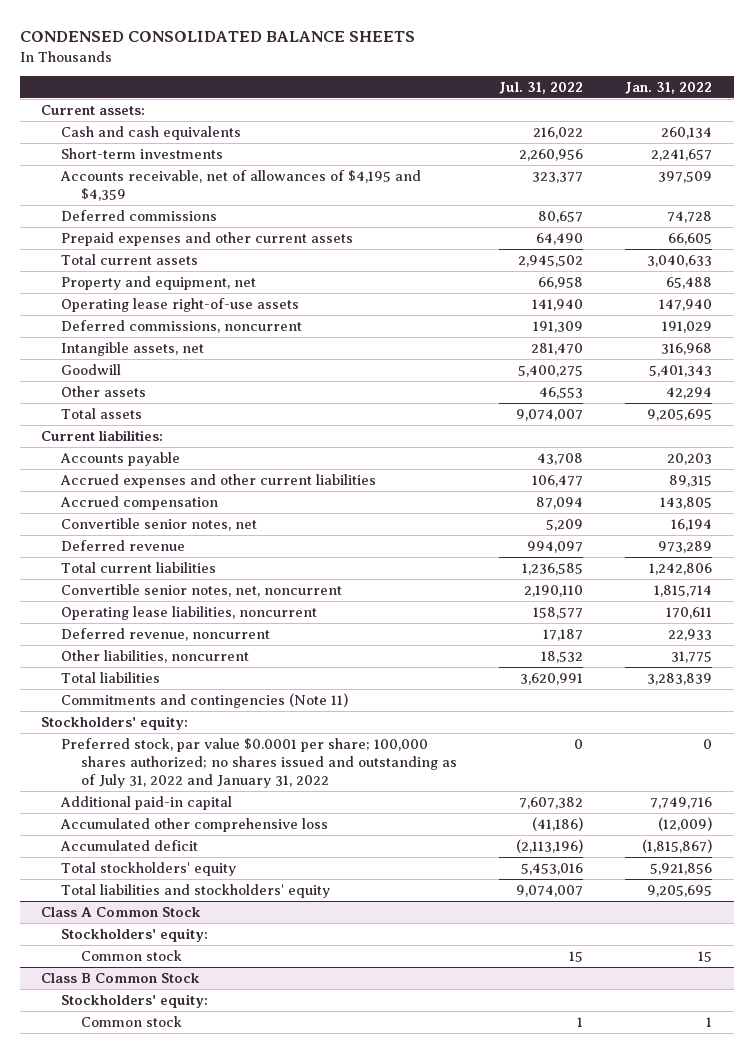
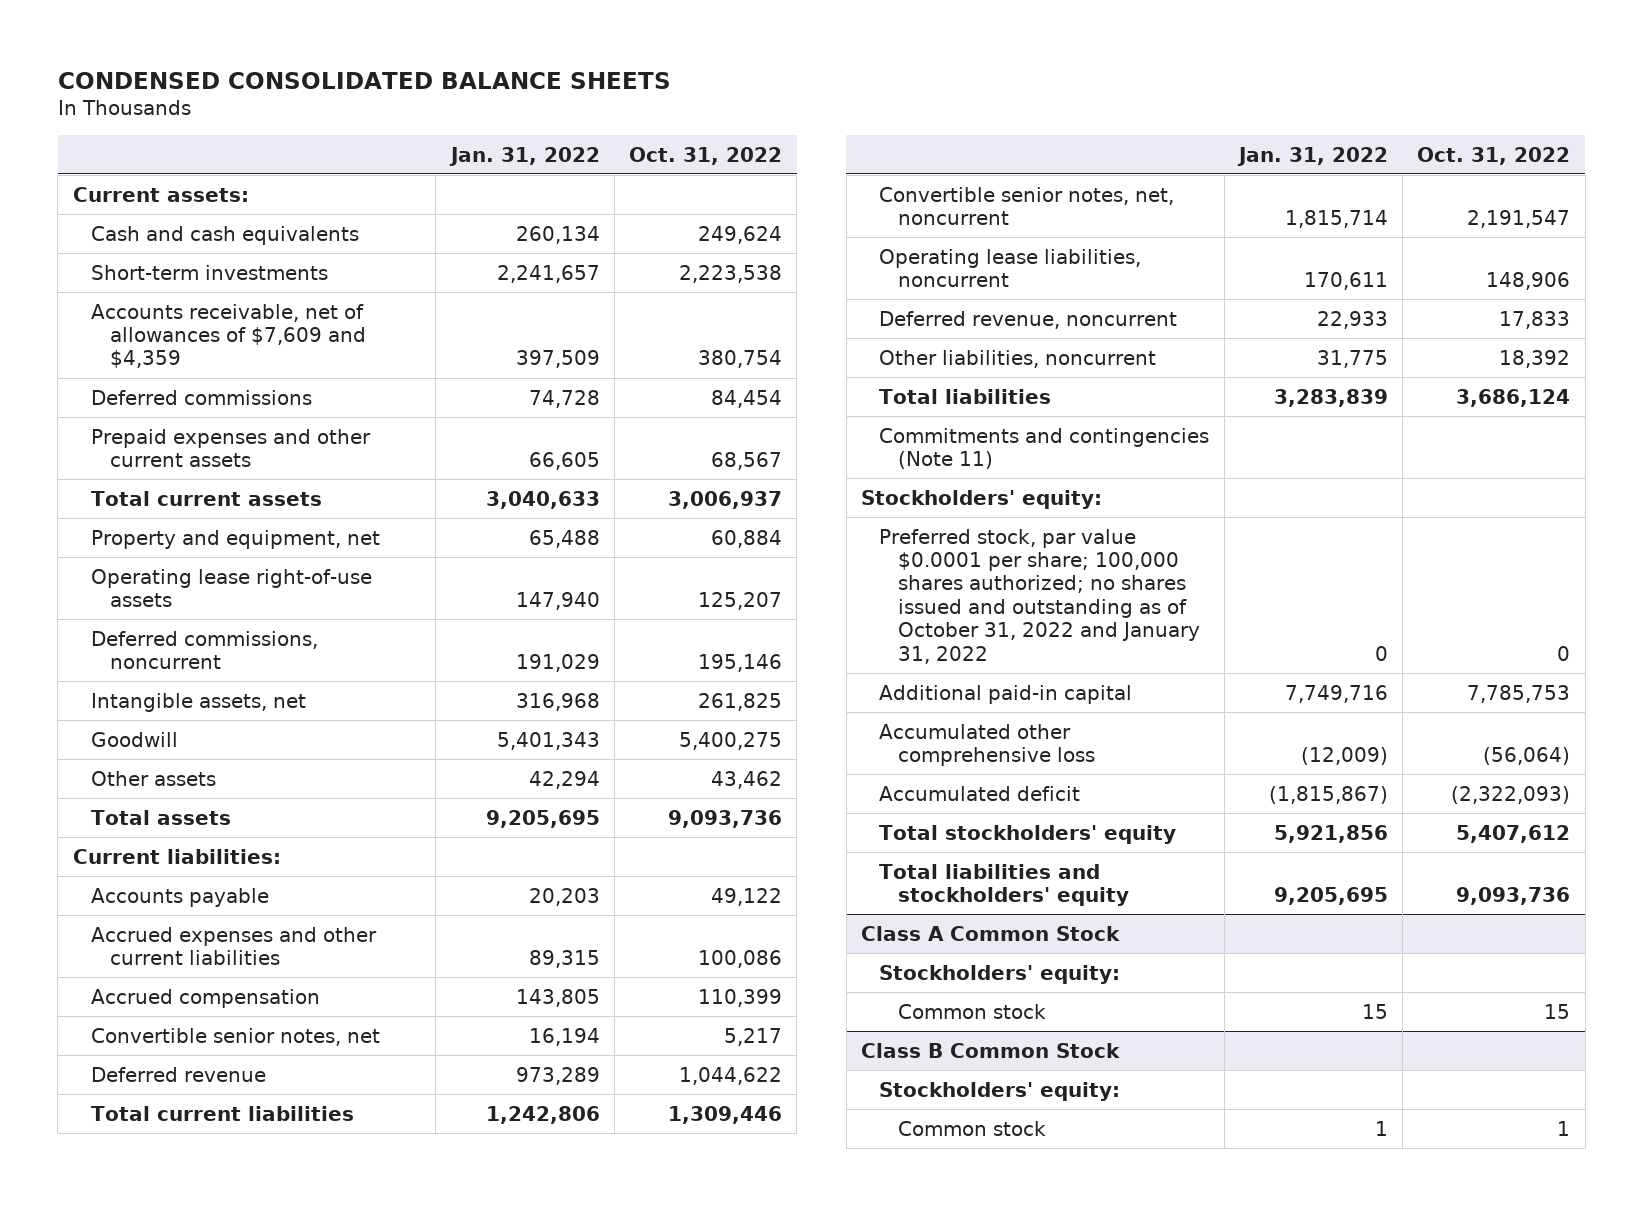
[499,81,584,94] Jul. 31, 2022 -> none
none -> [629,146,783,165] Oct. 31, 2022
[60,169,422,201] Accounts receivable, net of allowances of $4,195 and $4,359 -> [91,303,366,369] Accounts receivable, net of allowances of $7,609 and $4,359
[61,737,458,788] Preferred stock, par value $0.0001 per share; 100,000 shares authorized; no shares issued and outstanding as of July 31, 2022 and January 31, 2022 -> [879,528,1200,664] Preferred stock, par value $0.0001 per share; 100,000 shares authorized; no shares issued and outstanding as of October 31, 2022 and January 31, 2022

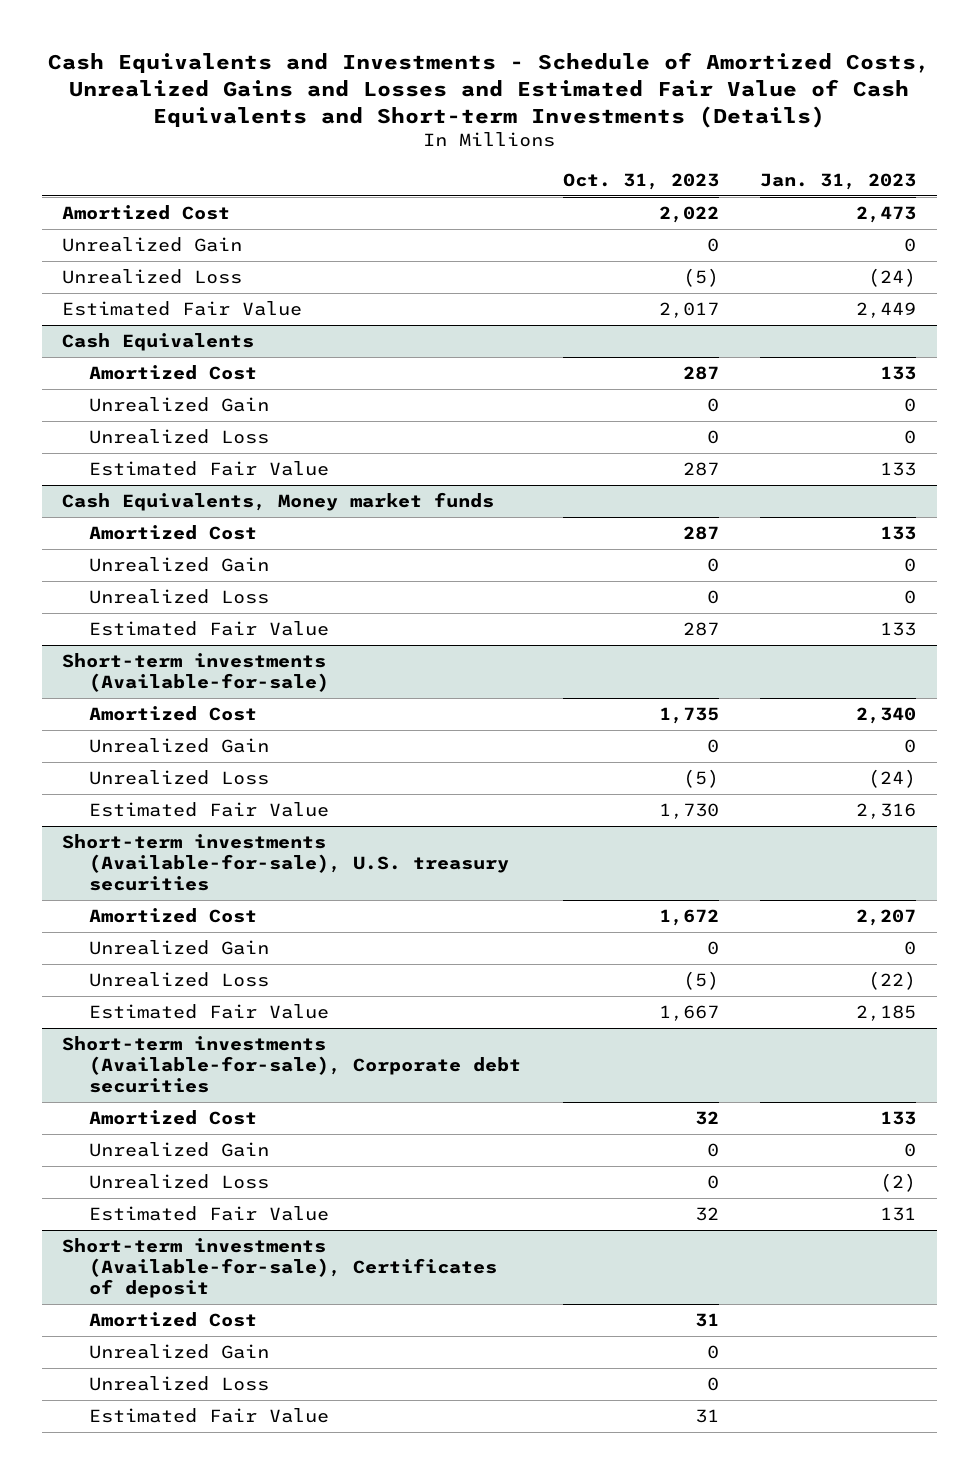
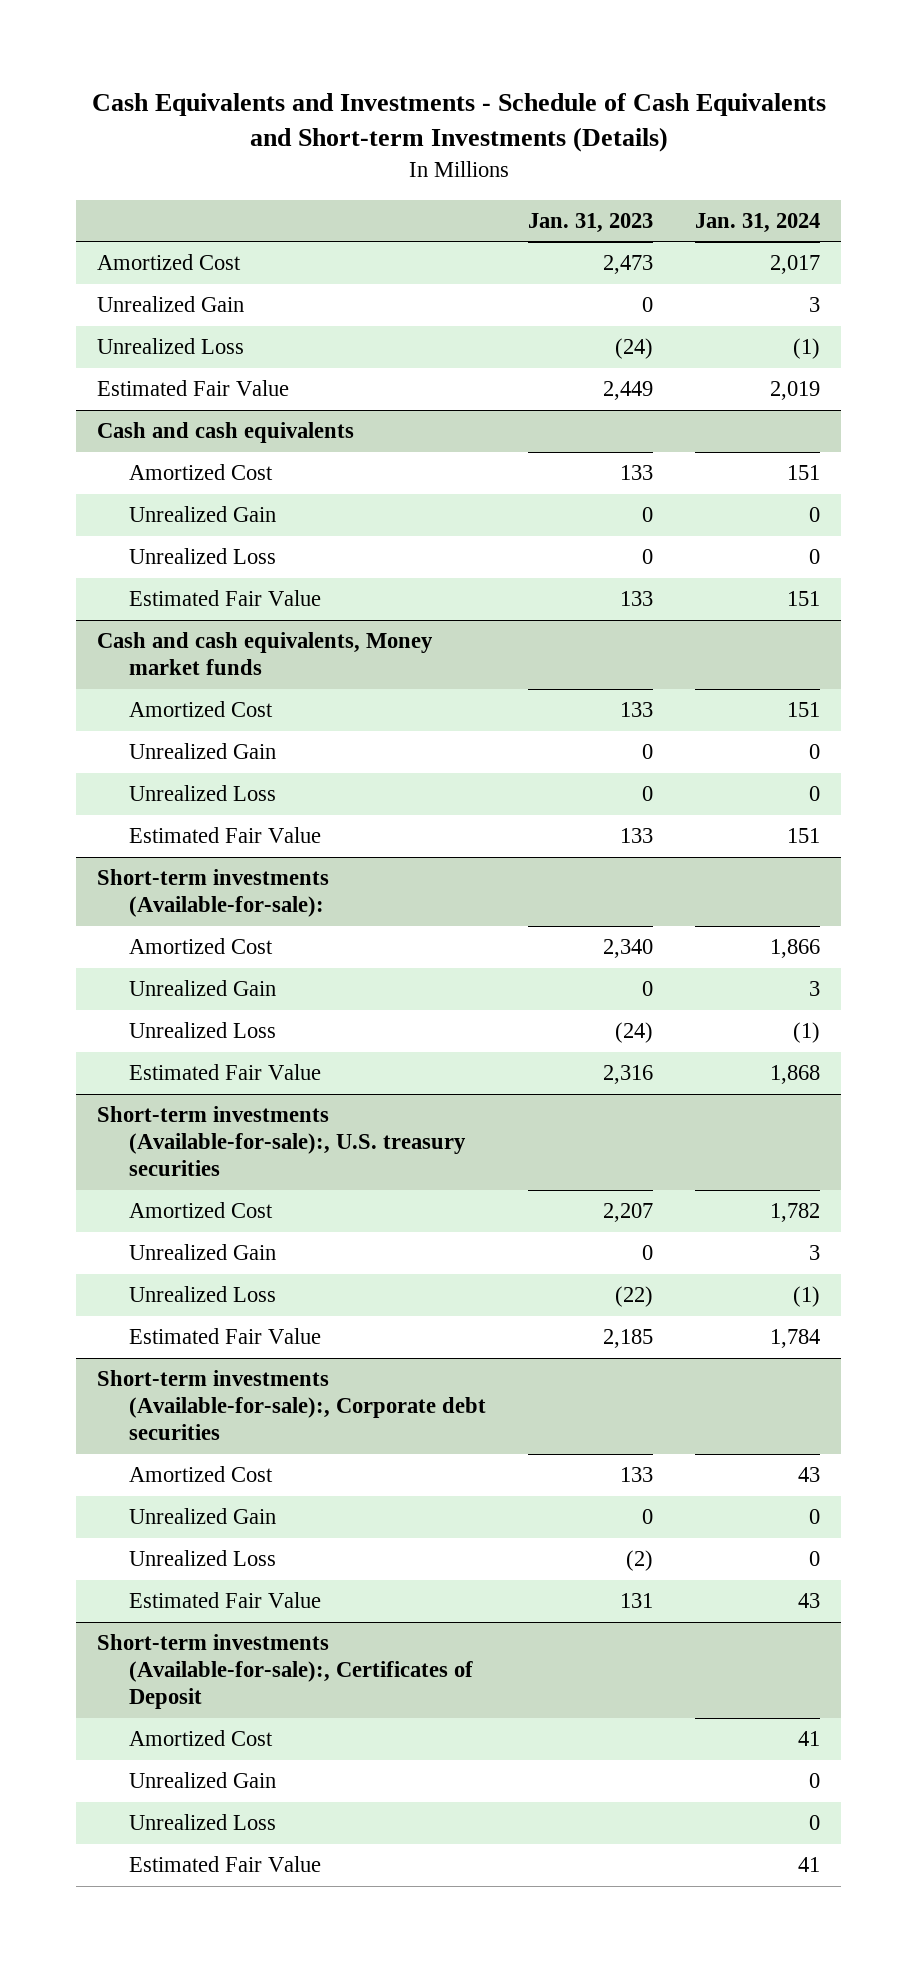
[48,51,931,128] Cash Equivalents and Investments - Schedule of Amortized Costs, Unrealized Gains and Losses and Estimated Fair Value of Cash Equivalents and Short-term Investments (Details) -> [91,93,826,153] Cash Equivalents and Investments - Schedule of Cash Equivalents and Short-term Investments (Details)
[562,172,719,190] Oct. 31, 2023 -> none
none -> [695,212,821,233] Jan. 31, 2024
[62,333,255,352] Cash Equivalents -> [97,422,355,444] Cash and cash equivalents
[62,492,495,512] Cash Equivalents, Money market funds -> [97,632,434,676] Cash and cash equivalents, Money market funds
[62,653,330,692] Short-term investments (Available-for-sale) -> [97,869,330,918] Short-term investments (Available-for-sale):
[62,834,510,891] Short-term investments (Available-for-sale), U.S. treasury securities -> [97,1106,466,1177] Short-term investments (Available-for-sale):, U.S. treasury securities
[62,1036,522,1093] Short-term investments (Available-for-sale), Corporate debt securities -> [97,1370,486,1441] Short-term investments (Available-for-sale):, Corporate debt securities
[62,1238,498,1298] Short-term investments (Available-for-sale), Certificates of deposit -> [97,1634,473,1710] Short-term investments (Available-for-sale):, Certificates of Deposit

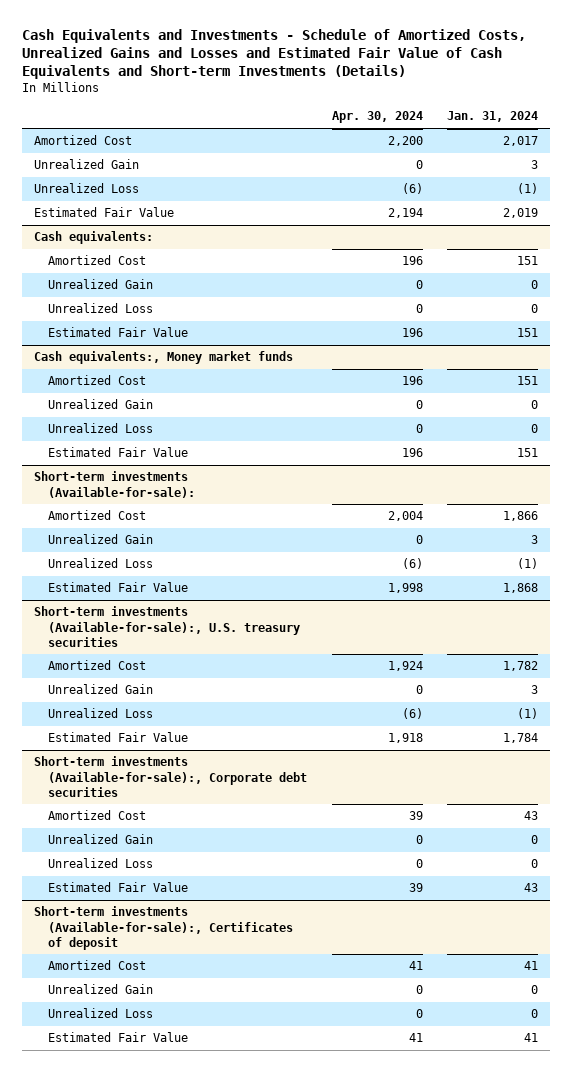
[91,93,826,153] Cash Equivalents and Investments - Schedule of Cash Equivalents and Short-term Investments (Details) -> [21,28,526,80] Cash Equivalents and Investments - Schedule of Amortized Costs, Unrealized Gains and Losses and Estimated Fair Value of Cash Equivalents and Short-term Investments (Details)
[528,212,654,233] Jan. 31, 2023 -> none
none -> [331,111,423,124] Apr. 30, 2024
[97,422,355,444] Cash and cash equivalents -> [33,231,153,245] Cash equivalents:
[97,632,434,676] Cash and cash equivalents, Money market funds -> [33,351,293,365] Cash equivalents:, Money market funds
[97,1634,473,1710] Short-term investments (Available-for-sale):, Certificates of Deposit -> [33,906,294,950] Short-term investments (Available-for-sale):, Certificates of deposit

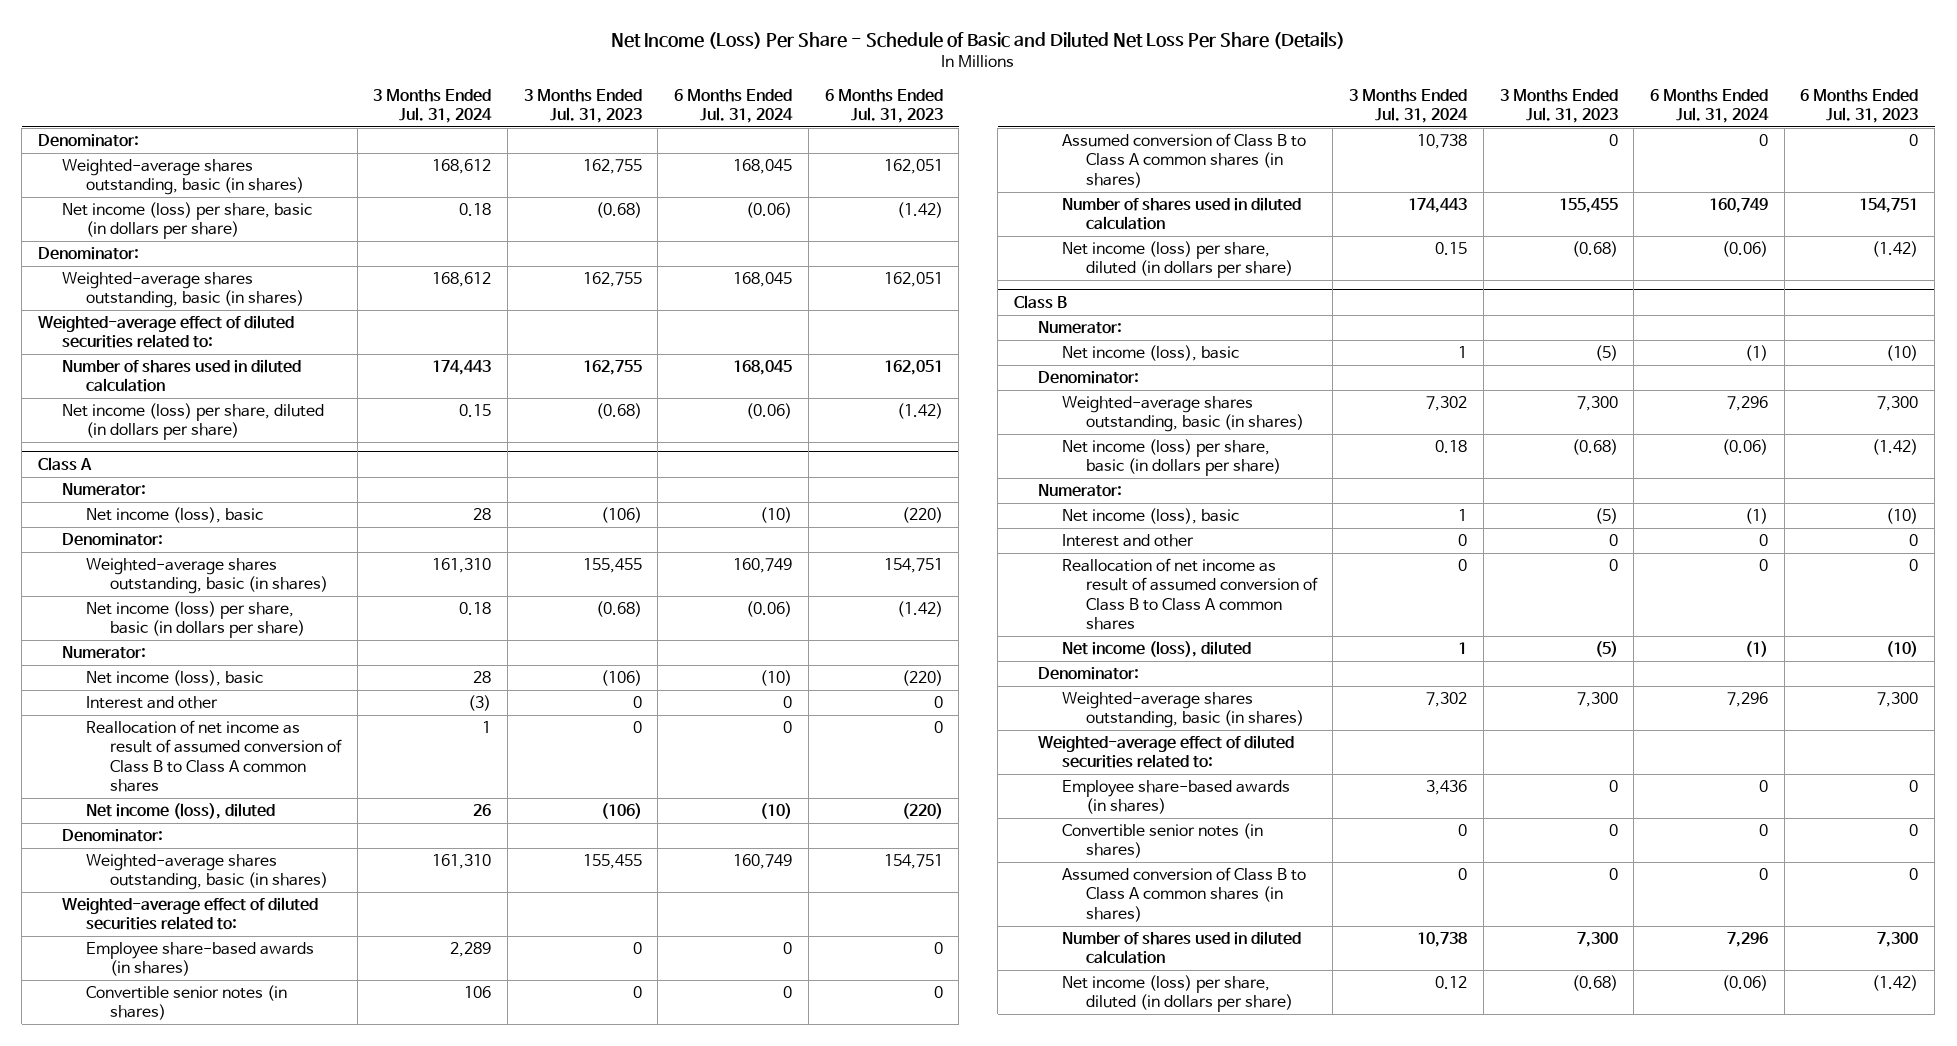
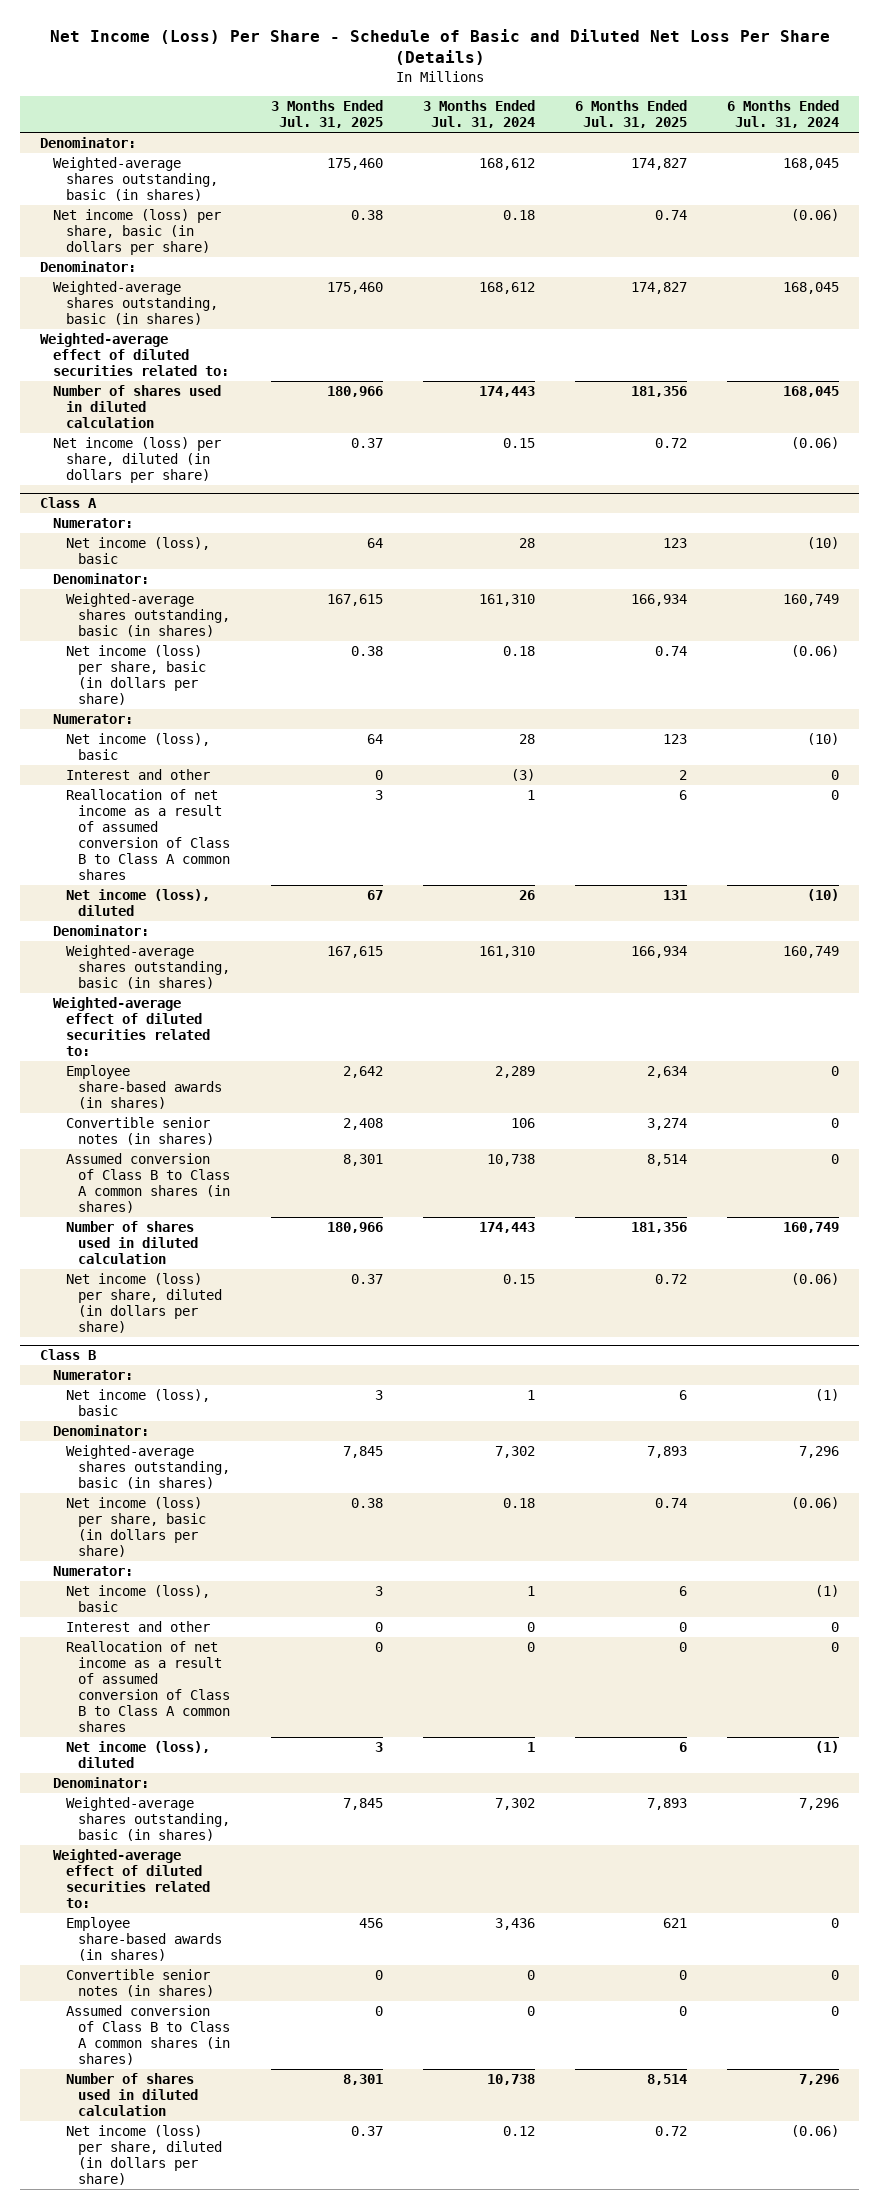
[523,88,642,123] 3 Months Ended Jul. 31, 2023 -> none
[824,88,943,123] 6 Months Ended Jul. 31, 2023 -> none
none -> [270,100,383,129] 3 Months Ended Jul. 31, 2025
none -> [575,100,688,129] 6 Months Ended Jul. 31, 2025
[85,720,342,793] Reallocation of net income as result of assumed conversion of Class B to Class A common shares -> [65,789,231,881] Reallocation of net income as a result of assumed conversion of Class B to Class A common shares
[1061,558,1318,631] Reallocation of net income as result of assumed conversion of Class B to Class A common shares -> [65,1641,231,1733] Reallocation of net income as a result of assumed conversion of Class B to Class A common shares

